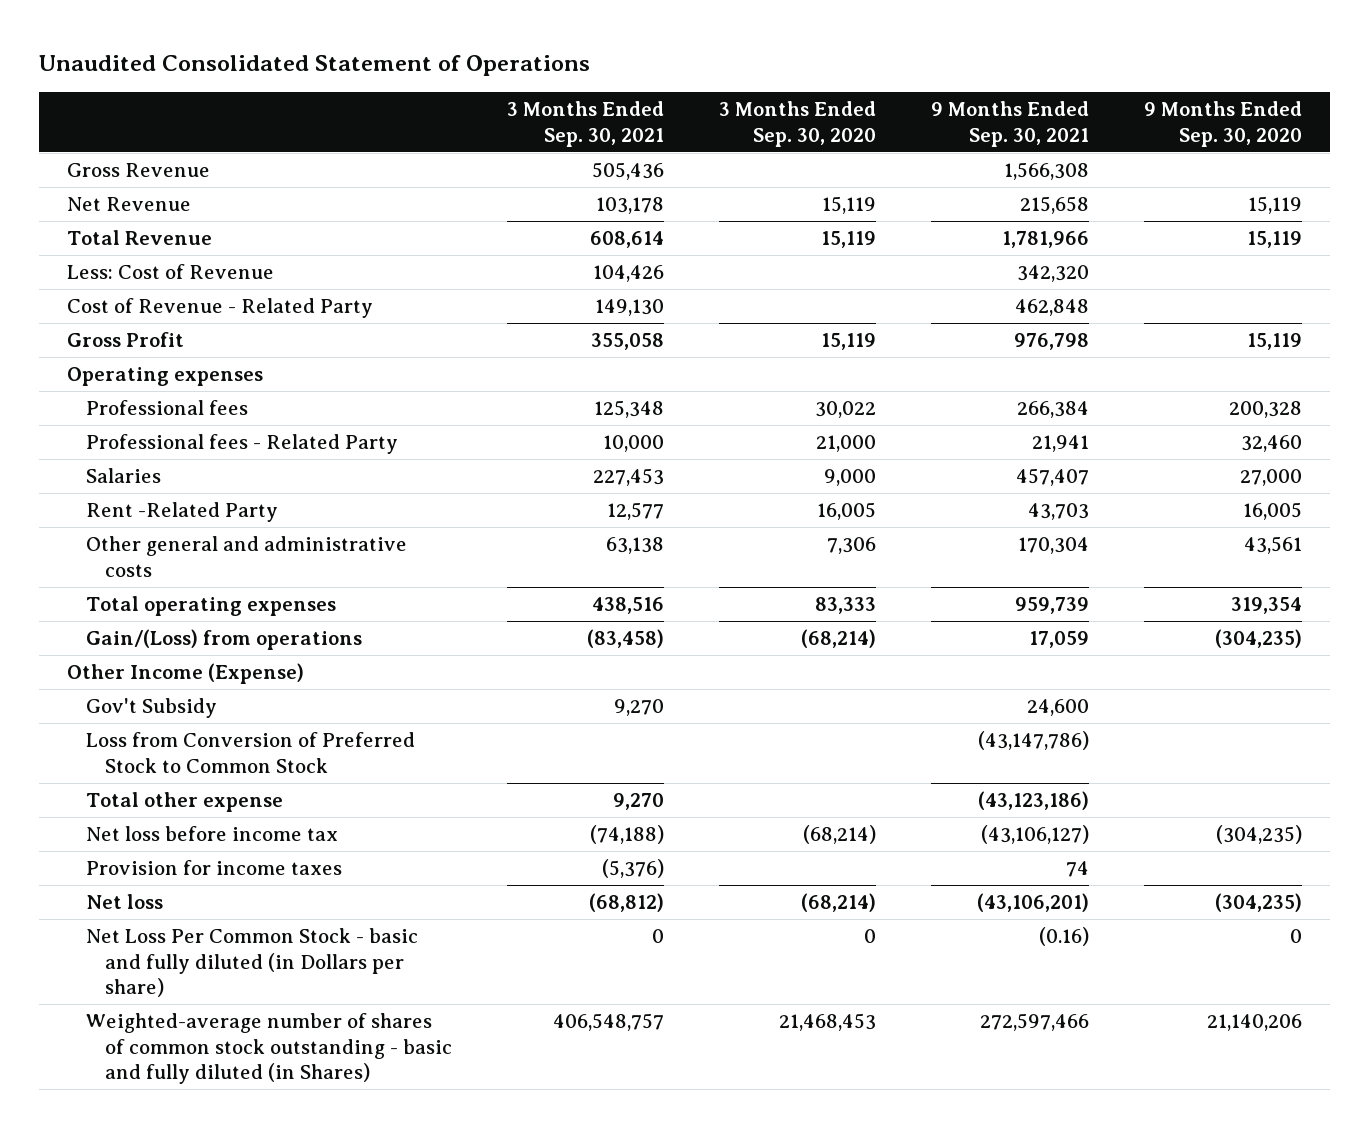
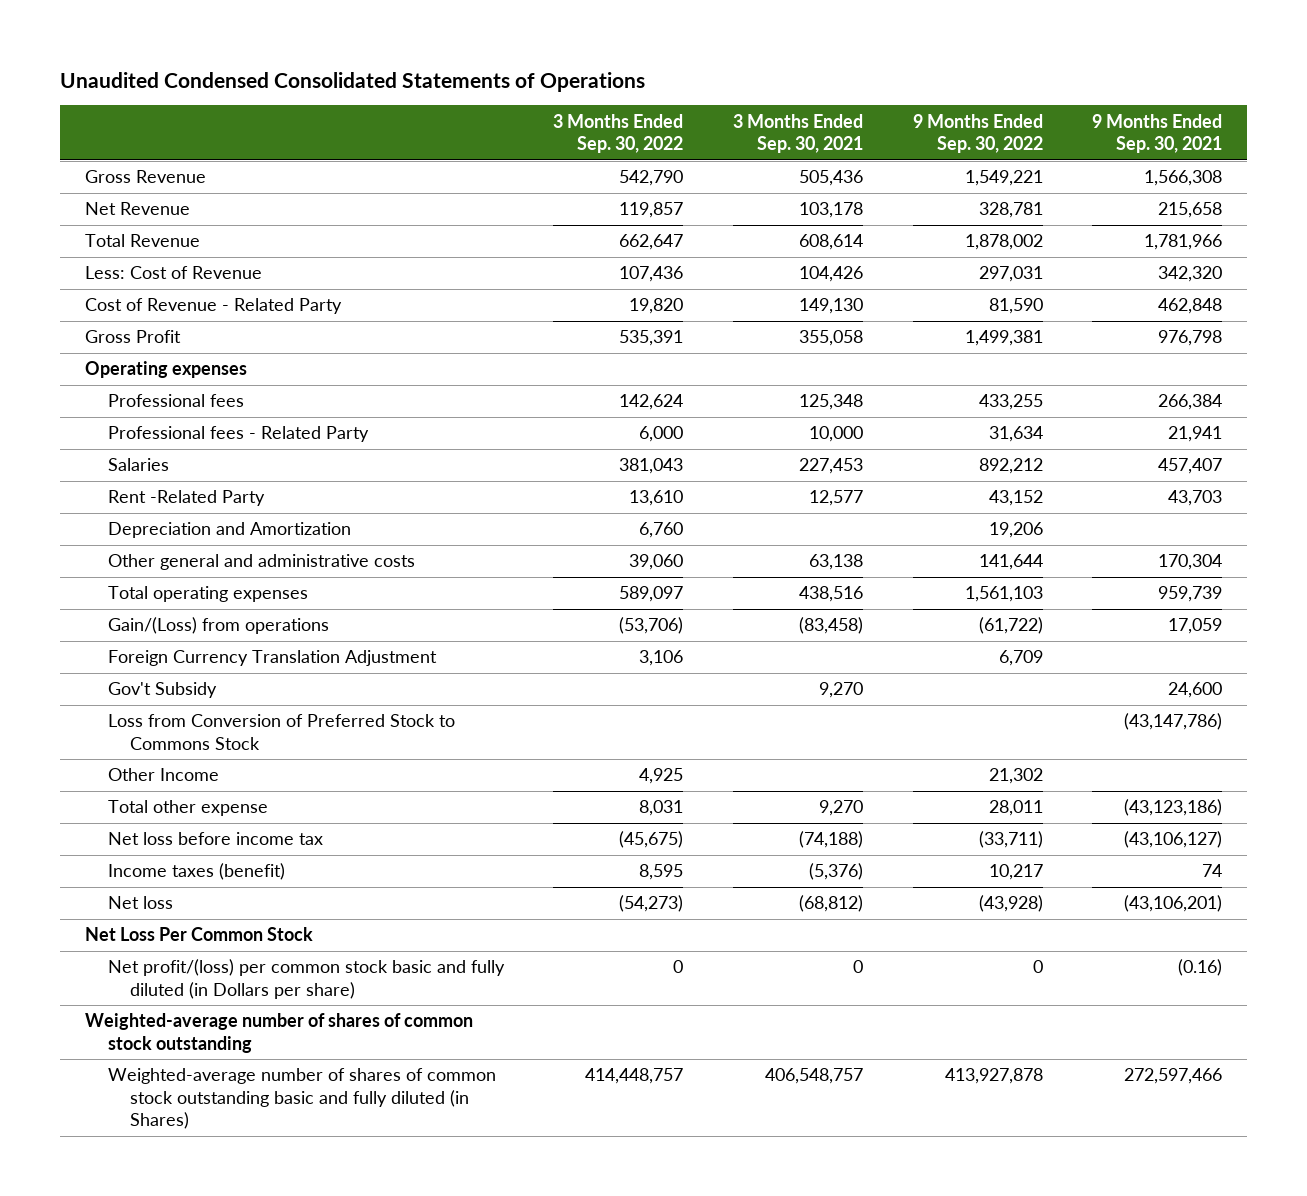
[39,55,591,77] Unaudited Consolidated Statement of Operations -> [60,71,646,92] Unaudited Condensed Consolidated Statements of Operations
[719,101,877,147] 3 Months Ended Sep. 30, 2020 -> none
[1144,101,1303,147] 9 Months Ended Sep. 30, 2020 -> none
none -> [553,113,684,154] 3 Months Ended Sep. 30, 2022
none -> [912,113,1043,154] 9 Months Ended Sep. 30, 2022
none -> [107,522,351,539] Depreciation and Amortization
[66,663,304,685] Other Income (Expense) -> none
none -> [107,650,437,667] Foreign Currency Translation Adjustment
[85,732,415,773] Loss from Conversion of Preferred Stock to Common Stock -> [107,714,455,750] Loss from Conversion of Preferred Stock to Commons Stock
none -> [107,768,219,782] Other Income
[85,860,342,876] Provision for income taxes -> [107,863,285,881] Income taxes (benefit)
none -> [85,927,314,942] Net Loss Per Common Stock
[85,928,418,998] Net Loss Per Common Stock - basic and fully diluted (in Dollars per share) -> [107,959,505,999] Net profit/(loss) per common stock basic and fully diluted (in Dollars per share)
none -> [85,1013,474,1053] Weighted-average number of shares of common stock outstanding
[85,1013,453,1085] Weighted-average number of shares of common stock outstanding - basic and fully diluted (in Shares) -> [107,1068,496,1129] Weighted-average number of shares of common stock outstanding basic and fully diluted (in Shares)

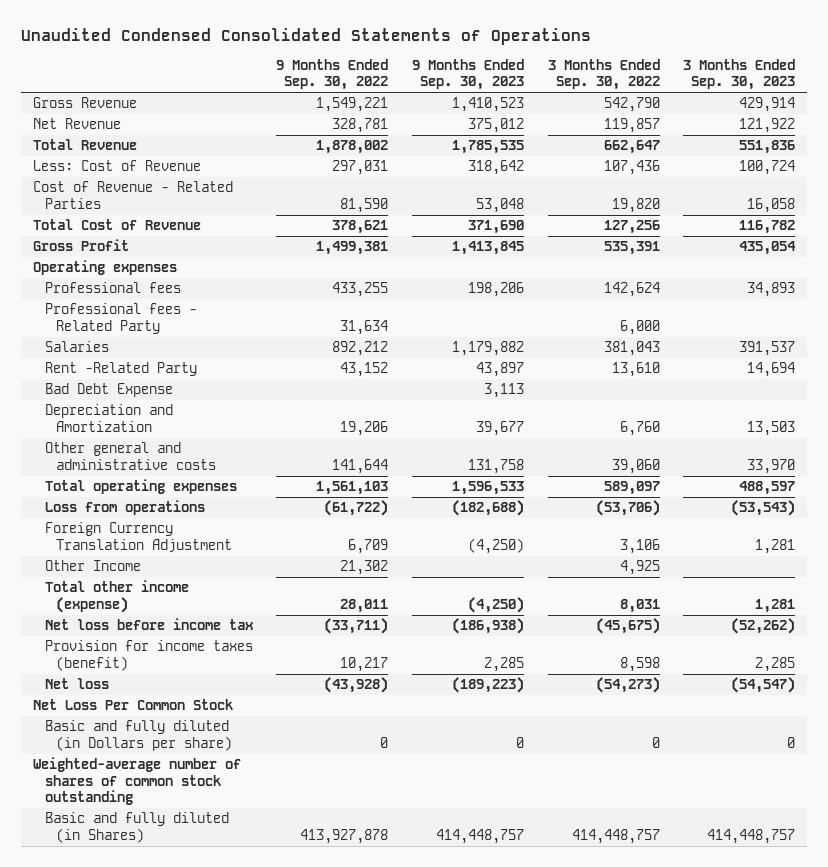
[732,113,863,154] 3 Months Ended Sep. 30, 2021 -> none
[1092,113,1223,154] 9 Months Ended Sep. 30, 2021 -> none
none -> [411,58,524,91] 9 Months Ended Sep. 30, 2023
none -> [683,58,796,91] 3 Months Ended Sep. 30, 2023
[85,298,343,315] Cost of Revenue - Related Party -> [32,181,233,209] Cost of Revenue - Related Parties
none -> [32,219,201,231] Total Cost of Revenue
none -> [44,383,173,398] Bad Debt Expense
[107,617,329,635] Gain/(Loss) from operations -> [44,500,205,516] Loss from operations
[107,682,217,699] Gov't Subsidy -> none
[107,714,455,750] Loss from Conversion of Preferred Stock to Commons Stock -> none
[107,800,268,817] Total other expense -> [44,580,189,613] Total other income (expense)
[107,863,285,881] Income taxes (benefit) -> [44,640,253,671] Provision for income taxes (benefit)
[639,864,684,881] 8,595 -> [619,656,660,672] 8,598
[107,959,505,999] Net profit/(loss) per common stock basic and fully diluted (in Dollars per share) -> [44,720,233,751] Basic and fully diluted (in Dollars per share)
[107,1068,496,1129] Weighted-average number of shares of common stock outstanding basic and fully diluted (in Shares) -> [44,812,229,843] Basic and fully diluted (in Shares)

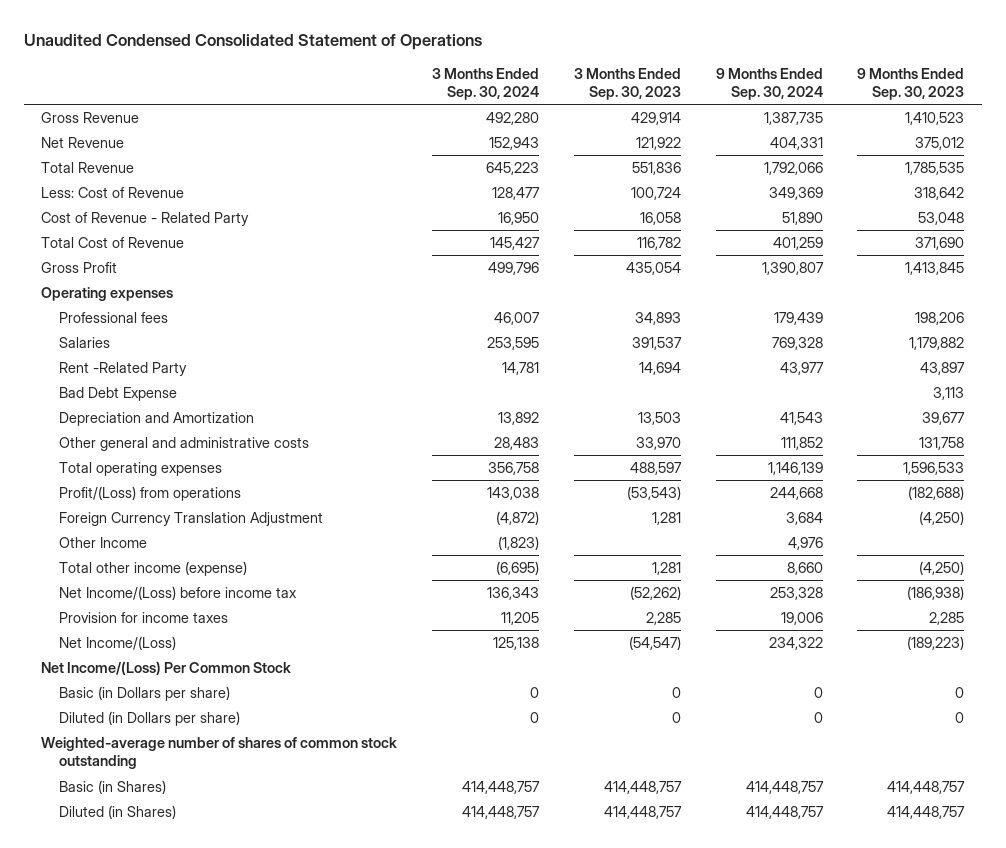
[20,28,591,46] Unaudited Condensed Consolidated Statements of Operations -> [23,34,482,51] Unaudited Condensed Consolidated Statement of Operations
[276,58,389,91] 9 Months Ended Sep. 30, 2022 -> none
[547,58,660,91] 3 Months Ended Sep. 30, 2022 -> none
none -> [431,67,539,100] 3 Months Ended Sep. 30, 2024
none -> [715,67,823,100] 9 Months Ended Sep. 30, 2024
[32,181,233,209] Cost of Revenue - Related Parties -> [41,211,250,226] Cost of Revenue - Related Party
[44,303,197,334] Professional fees - Related Party -> none
[44,500,205,516] Loss from operations -> [59,485,242,501] Profit/(Loss) from operations
[44,618,253,631] Net loss before income tax -> [59,585,298,600] Net Income/(Loss) before income tax
[44,640,253,671] Provision for income taxes (benefit) -> [59,611,229,623] Provision for income taxes
[44,678,109,690] Net loss -> [59,635,177,650] Net Income/(Loss)
[32,699,233,711] Net Loss Per Common Stock -> [41,660,292,675] Net Income/(Loss) Per Common Stock
[44,720,233,751] Basic and fully diluted (in Dollars per share) -> [59,685,231,701] Basic (in Dollars per share)
none -> [59,710,241,726] Diluted (in Dollars per share)
[44,812,229,843] Basic and fully diluted (in Shares) -> [59,779,167,794] Basic (in Shares)
none -> [59,804,177,819] Diluted (in Shares)

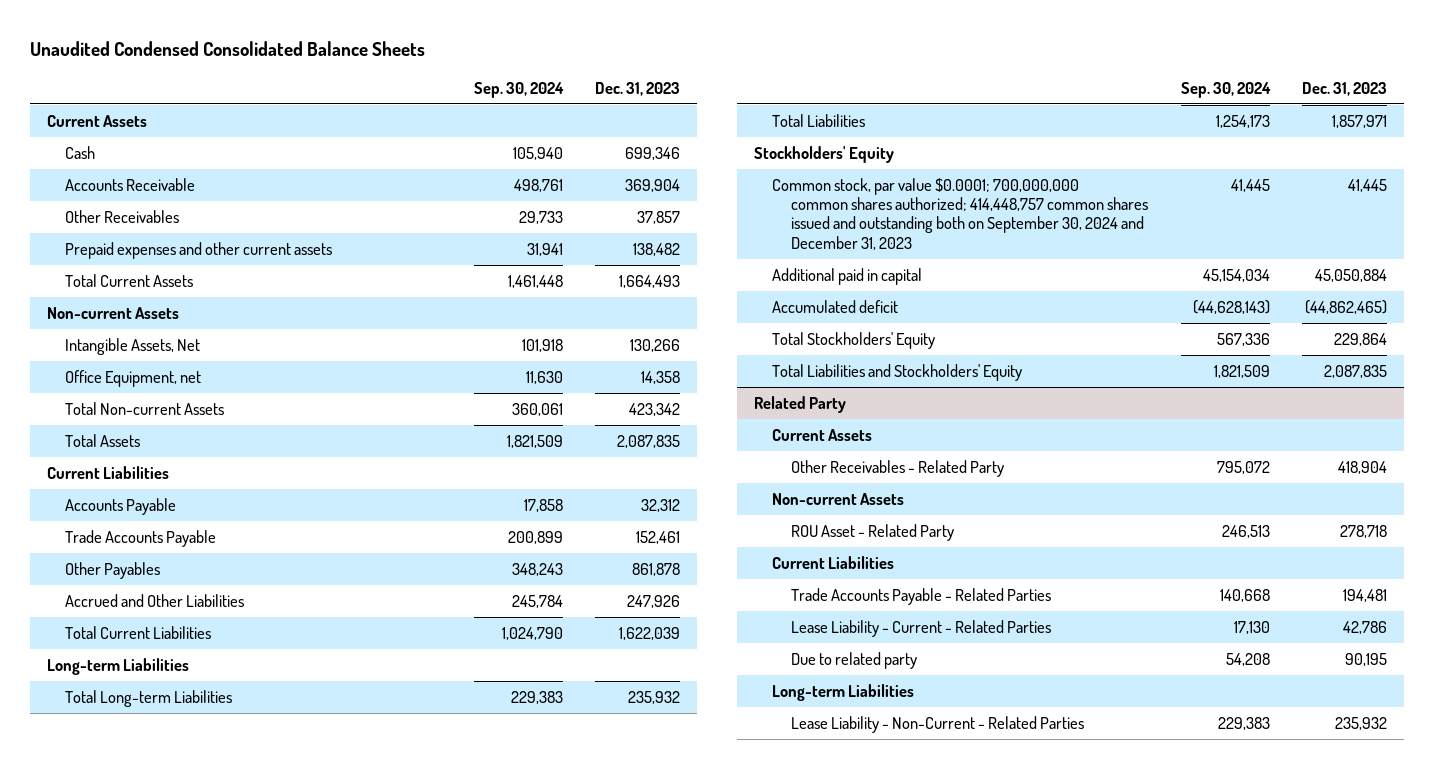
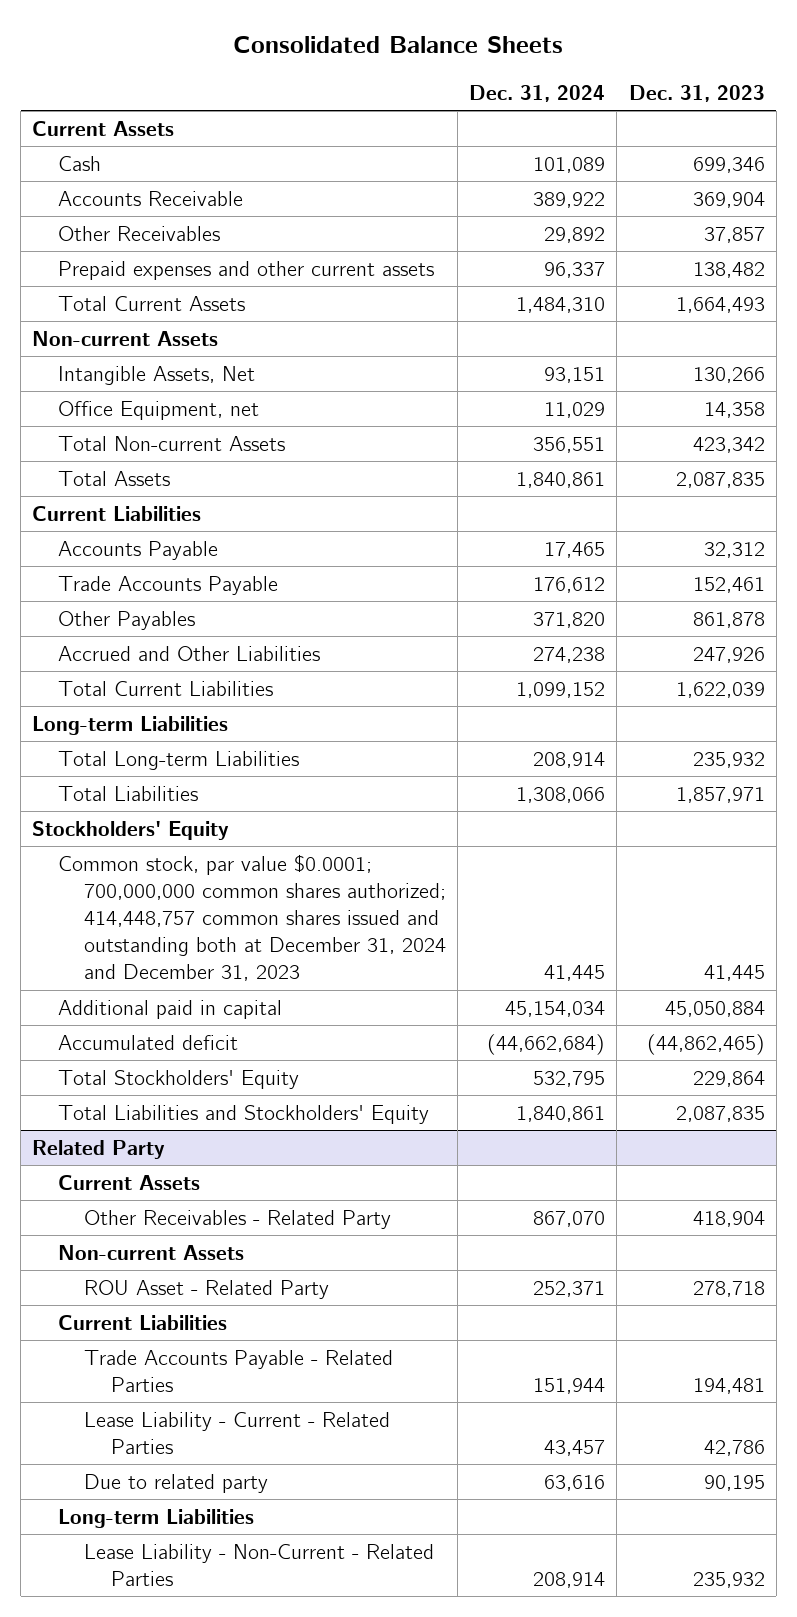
[30,40,426,56] Unaudited Condensed Consolidated Balance Sheets -> [233,36,564,54] Consolidated Balance Sheets
[473,81,564,98] Sep. 30, 2024 -> none
none -> [469,84,606,102] Dec. 31, 2024
[772,177,1149,250] Common stock, par value $0.0001; 700,000,000 common shares authorized; 414,448,757 common shares issued and outstanding both on September 30, 2024 and December 31, 2023 -> [58,854,447,982] Common stock, par value $0.0001; 700,000,000 common shares authorized; 414,448,757 common shares issued and outstanding both at December 31, 2024 and December 31, 2023

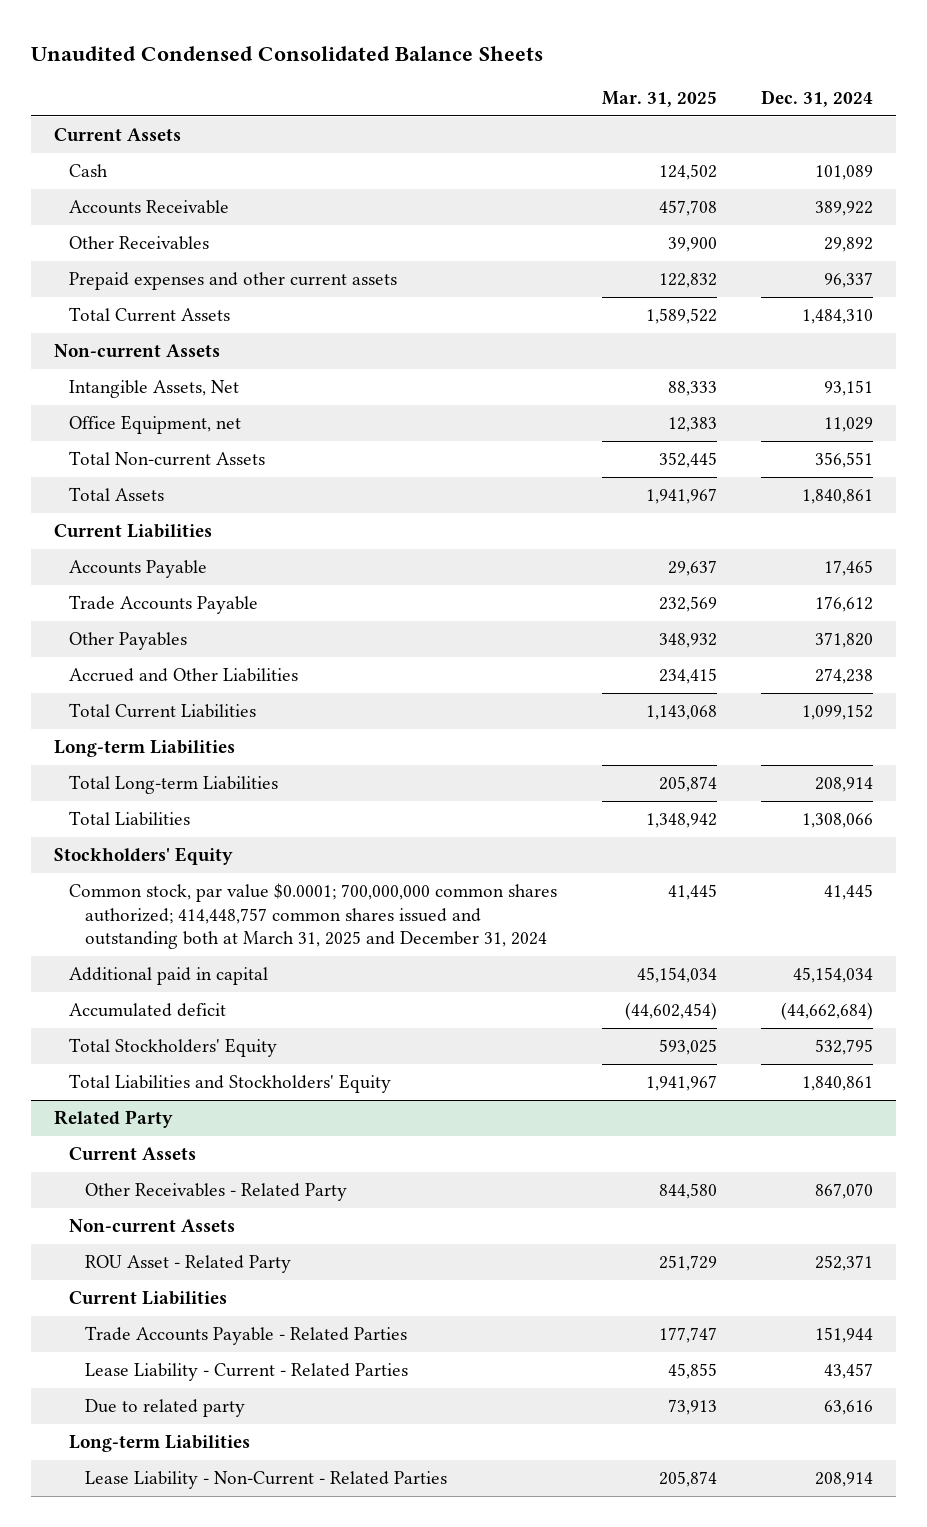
[233,36,564,54] Consolidated Balance Sheets -> [31,45,544,61] Unaudited Condensed Consolidated Balance Sheets
[628,84,765,102] Dec. 31, 2023 -> none
none -> [601,90,717,107] Mar. 31, 2025
[58,854,447,982] Common stock, par value $0.0001; 700,000,000 common shares authorized; 414,448,757 common shares issued and outstanding both at December 31, 2024 and December 31, 2023 -> [69,883,558,950] Common stock, par value $0.0001; 700,000,000 common shares authorized; 414,448,757 common shares issued and outstanding both at March 31, 2025 and December 31, 2024

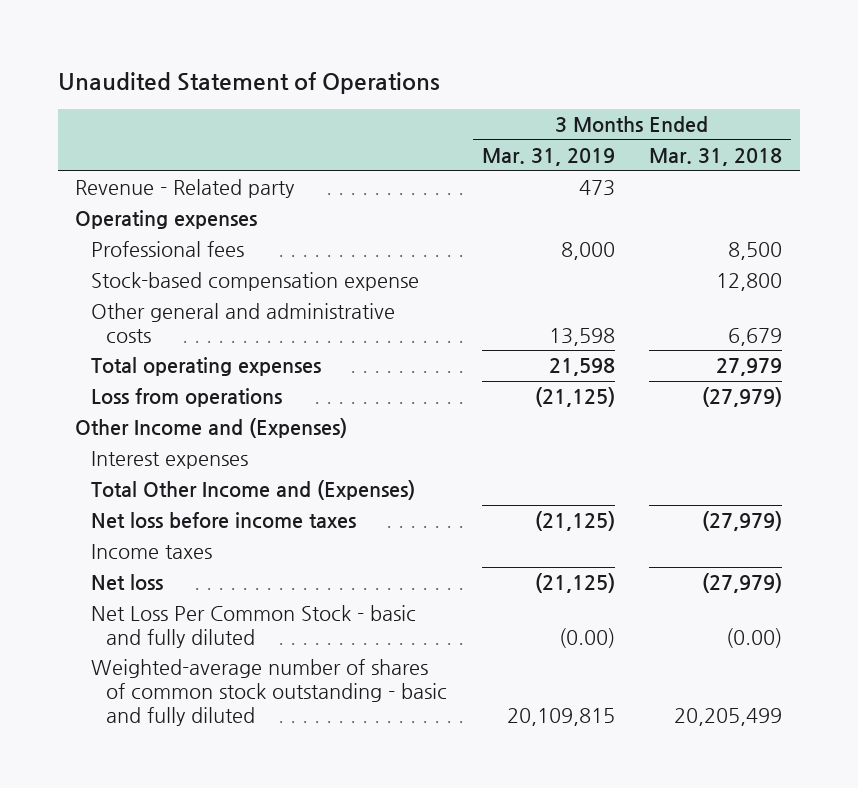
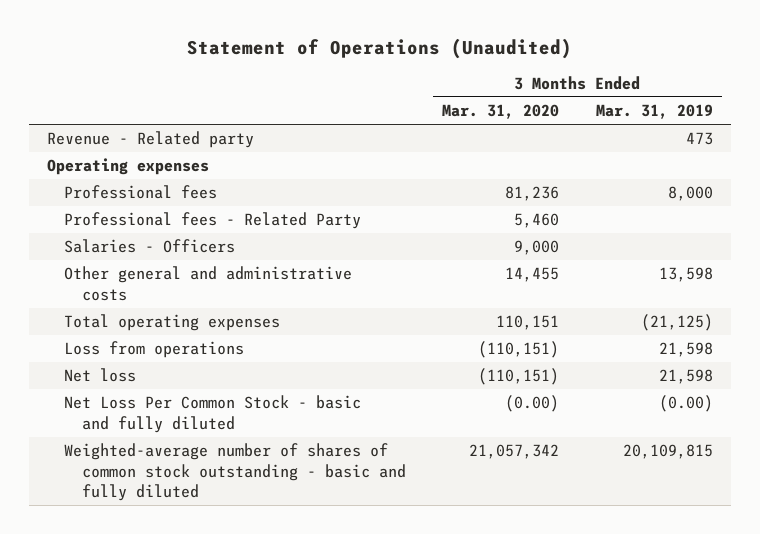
[57,71,440,94] Unaudited Statement of Operations -> [186,37,572,59] Statement of Operations (Unaudited)
[649,148,783,167] Mar. 31, 2018 -> none
none -> [442,104,560,120] Mar. 31, 2020
[90,272,419,292] Stock-based compensation expense -> none
none -> [64,212,362,230] Professional fees - Related Party
none -> [64,239,236,254] Salaries - Officers
[75,418,348,439] Other Income and (Expenses) -> none
[90,451,248,470] Interest expenses -> none
[90,480,415,501] Total Other Income and (Expenses) -> none
[90,512,356,530] Net loss before income taxes -> none
[90,544,212,560] Income taxes -> none
[548,358,615,377] 21,598 -> [640,314,713,332] (21,125)
[534,387,615,408] (21,125) -> [658,342,713,358] 21,598
[534,573,615,594] (21,125) -> [658,369,713,385] 21,598

